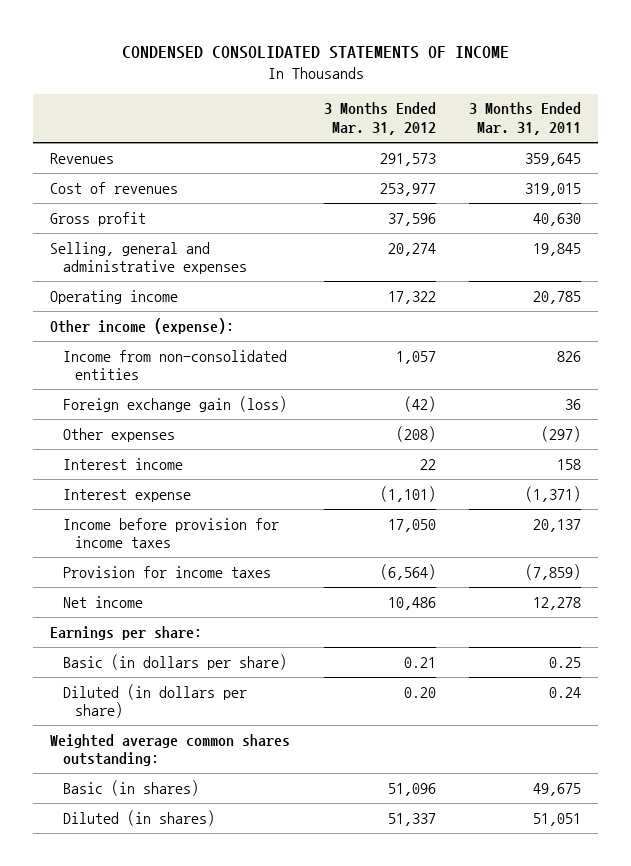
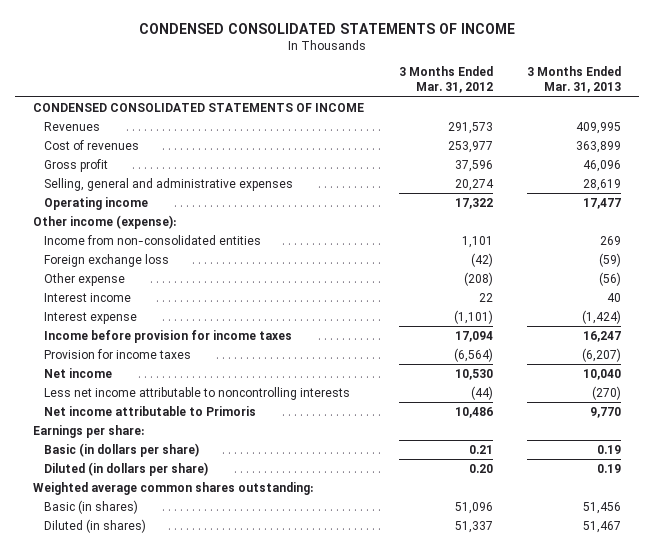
[469,102,582,136] 3 Months Ended Mar. 31, 2011 -> none
none -> [527,65,622,94] 3 Months Ended Mar. 31, 2013
none -> [32,102,364,112] CONDENSED CONSOLIDATED STATEMENTS OF INCOME
[395,350,436,364] 1,057 -> [461,235,493,248] 1,101
[62,395,287,412] Foreign exchange gain (loss) -> [43,253,169,267] Foreign exchange loss
[62,427,175,442] Other expenses -> [43,272,125,286] Other expense
[387,518,436,532] 17,050 -> [454,330,493,342] 17,094
[387,596,436,610] 10,486 -> [454,368,493,380] 10,530
none -> [43,386,350,400] Less net income attributable to noncontrolling interests
none -> [43,405,256,416] Net income attributable to Primoris

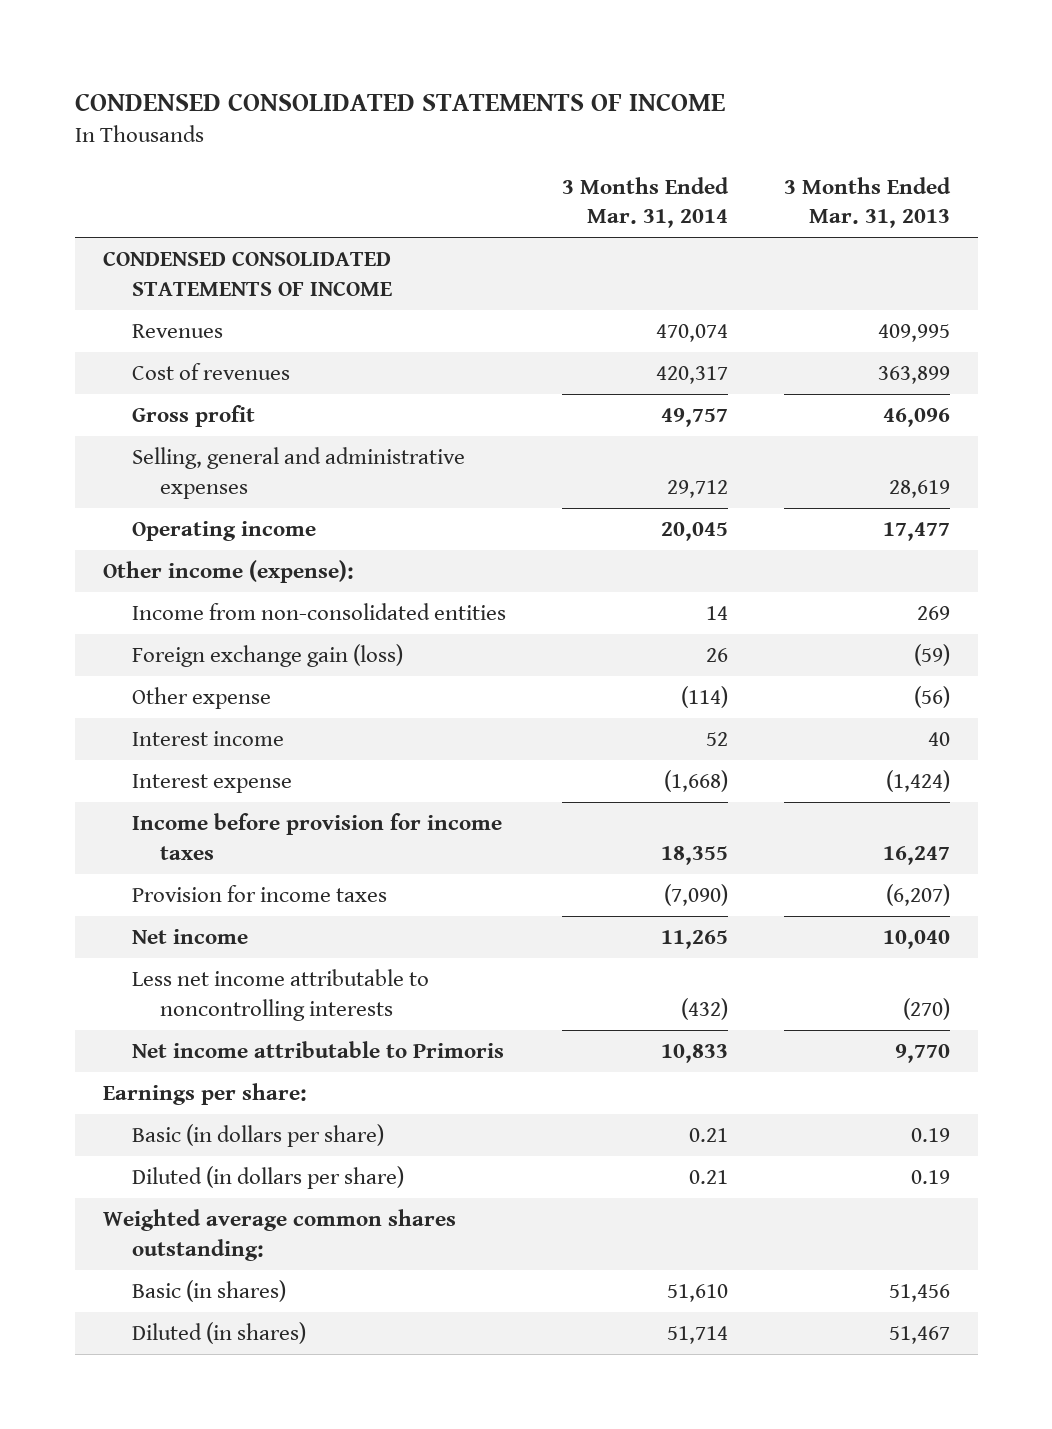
[398,65,493,94] 3 Months Ended Mar. 31, 2012 -> none
none -> [561,176,729,229] 3 Months Ended Mar. 31, 2014
[43,253,169,267] Foreign exchange loss -> [131,644,403,668] Foreign exchange gain (loss)

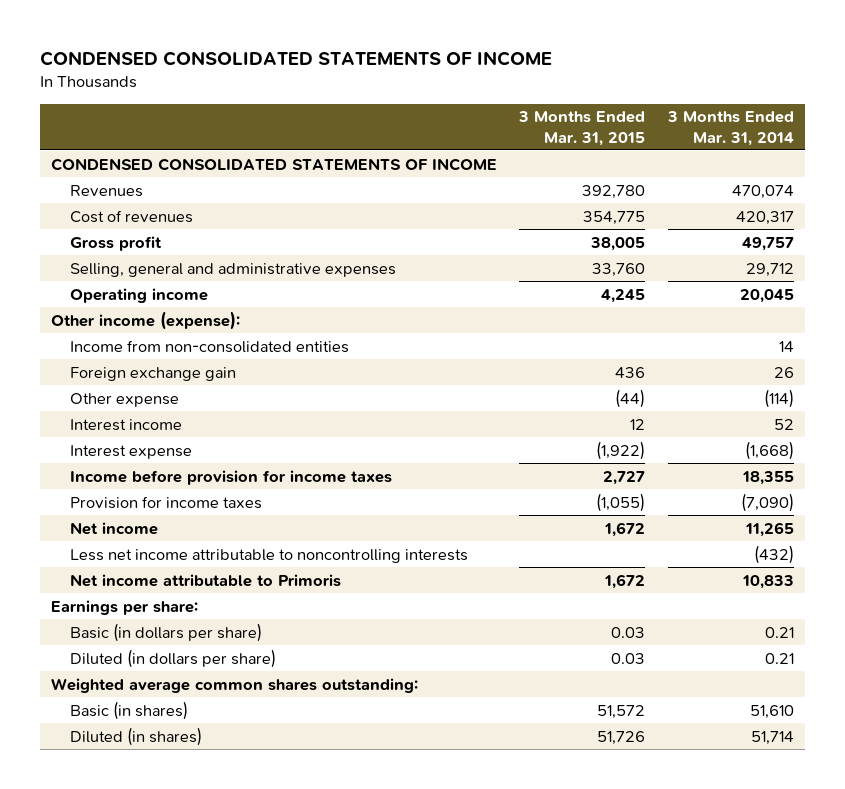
[783,176,951,229] 3 Months Ended Mar. 31, 2013 -> none
none -> [518,111,646,146] 3 Months Ended Mar. 31, 2015
[131,644,403,668] Foreign exchange gain (loss) -> [69,366,236,381] Foreign exchange gain

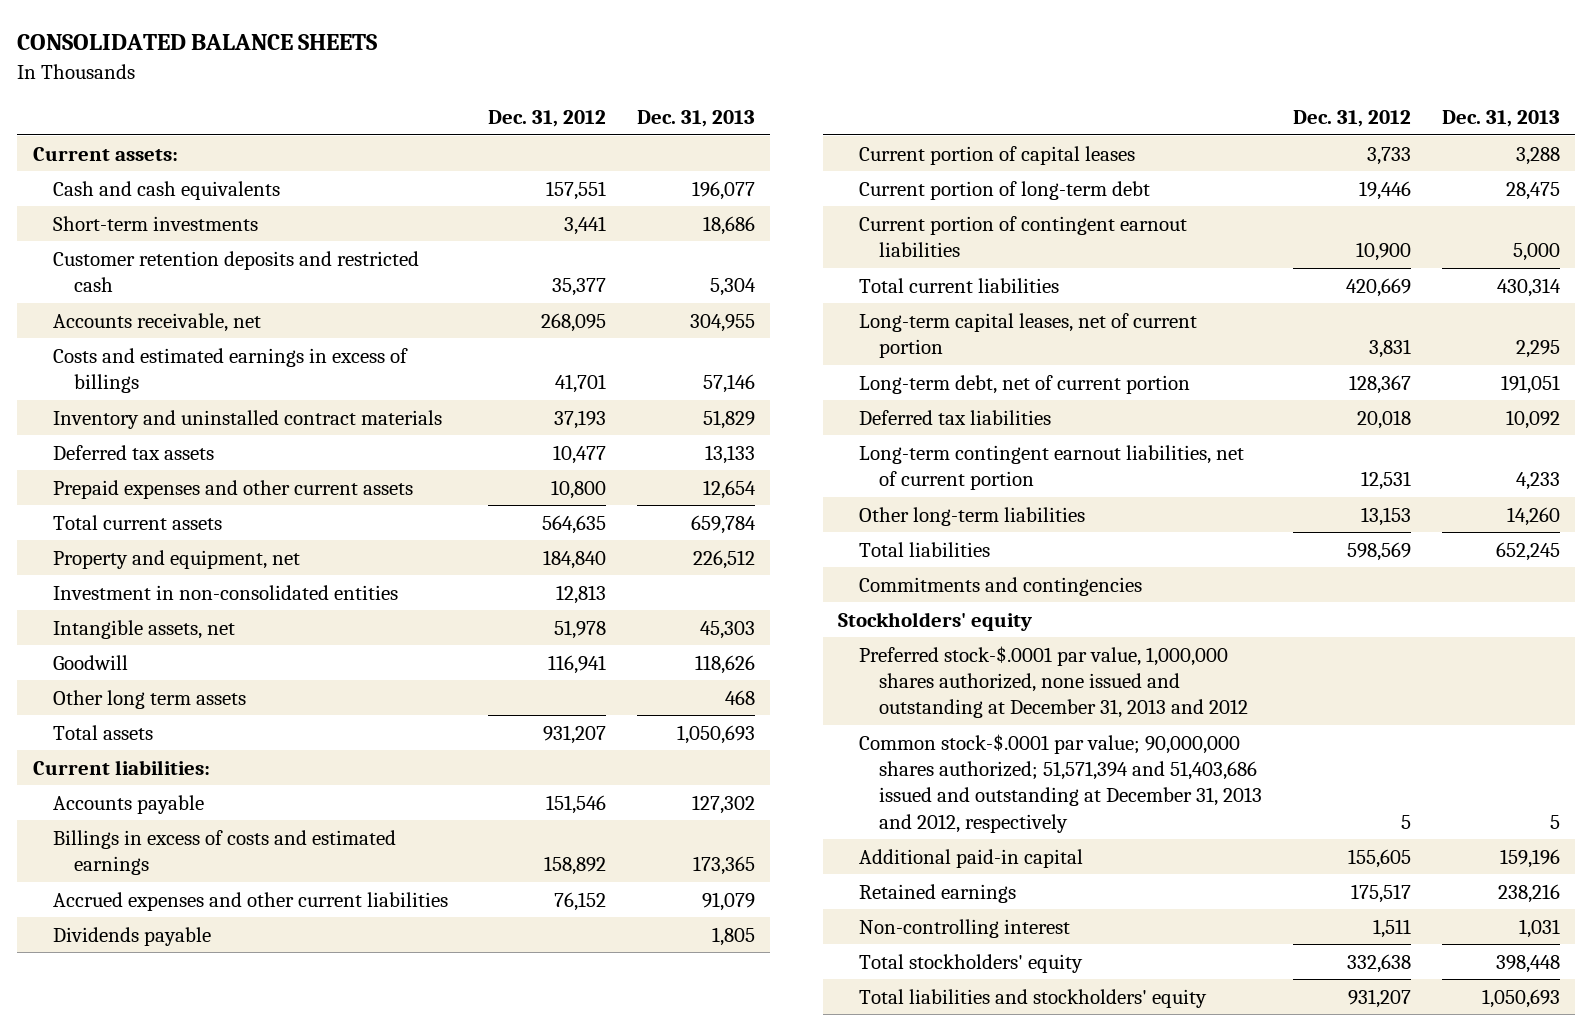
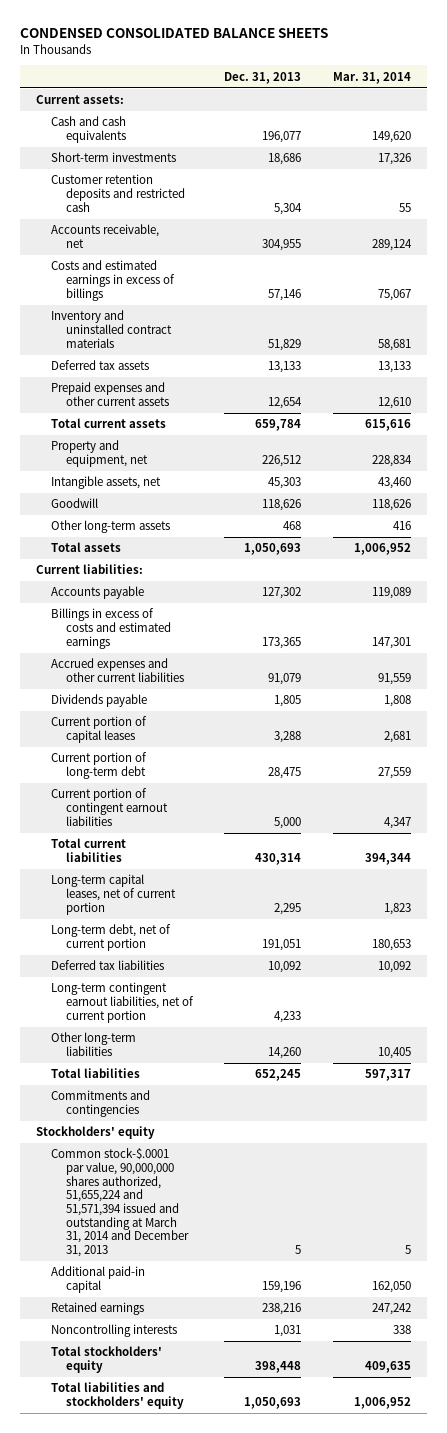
[17,34,378,51] CONSOLIDATED BALANCE SHEETS -> [20,28,329,39] CONDENSED CONSOLIDATED BALANCE SHEETS
[487,110,606,128] Dec. 31, 2012 -> none
none -> [333,71,412,84] Mar. 31, 2014
[53,584,399,600] Investment in non-consolidated entities -> none
[53,689,247,709] Other long term assets -> [50,520,170,534] Other long-term assets
[858,645,1249,719] Preferred stock-$.0001 par value, 1,000,000 shares authorized, none issued and outstanding at December 31, 2013 and 2012 -> none
[858,733,1263,833] Common stock-$.0001 par value; 90,000,000 shares authorized; 51,571,394 and 51,403,686 issued and outstanding at December 31, 2013 and 2012, respectively -> [50,1148,189,1258] Common stock-$.0001 par value, 90,000,000 shares authorized, 51,655,224 and 51,571,394 issued and outstanding at March 31, 2014 and December 31, 2013
[858,918,1070,938] Non-controlling interest -> [50,1324,177,1338] Noncontrolling interests

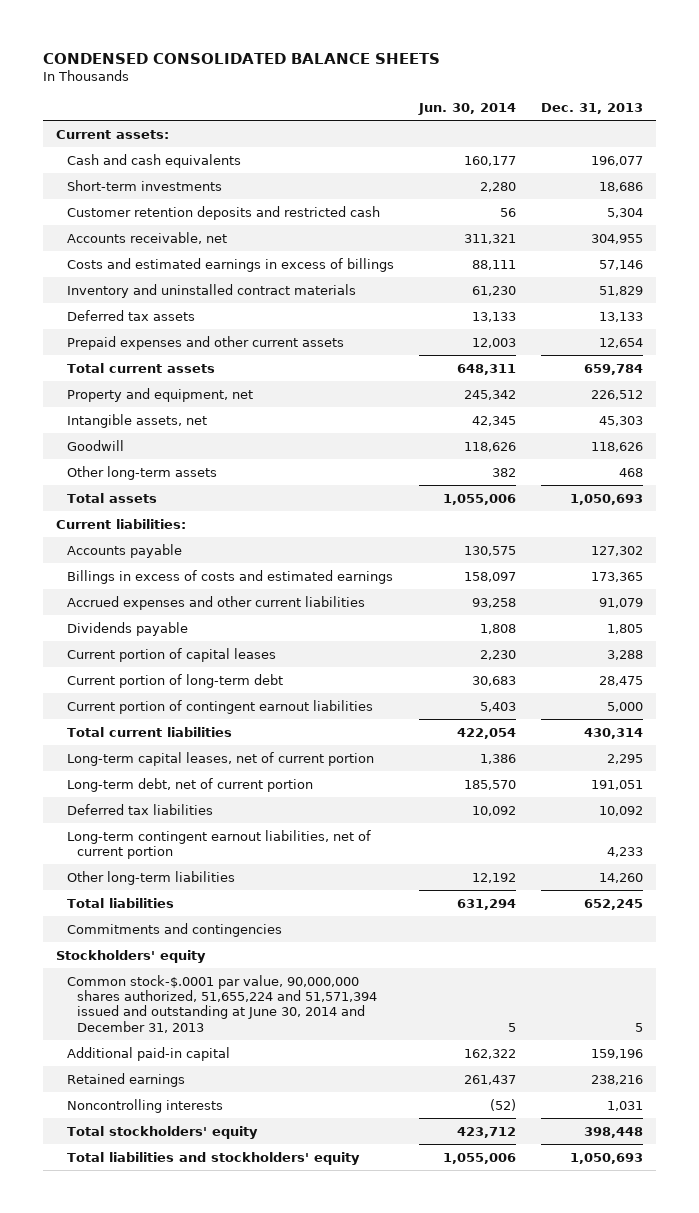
[333,71,412,84] Mar. 31, 2014 -> none
none -> [417,103,516,116] Jun. 30, 2014
[50,1148,189,1258] Common stock-$.0001 par value, 90,000,000 shares authorized, 51,655,224 and 51,571,394 issued and outstanding at March 31, 2014 and December 31, 2013 -> [66,974,378,1033] Common stock-$.0001 par value, 90,000,000 shares authorized, 51,655,224 and 51,571,394 issued and outstanding at June 30, 2014 and December 31, 2013

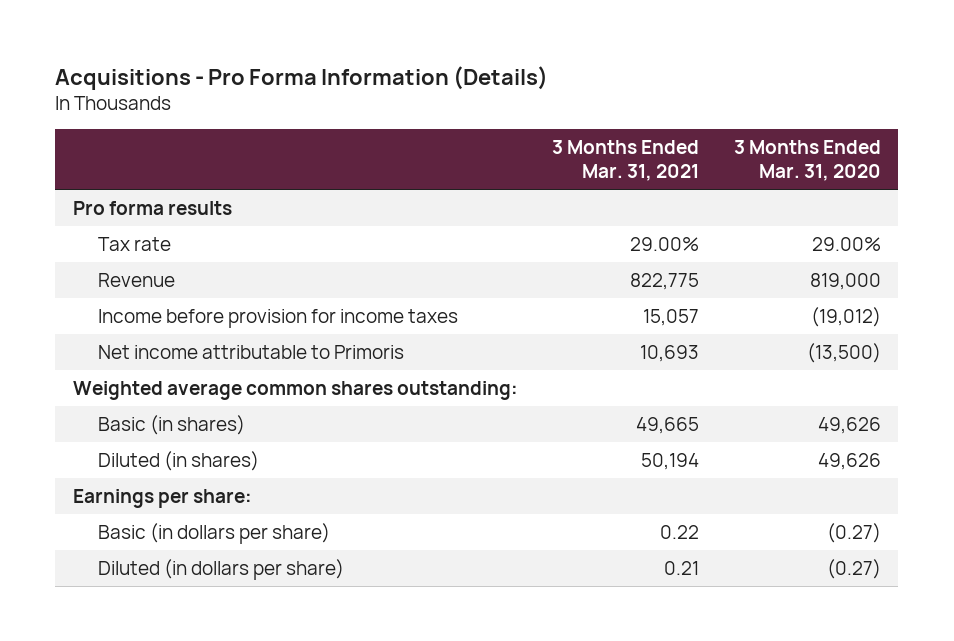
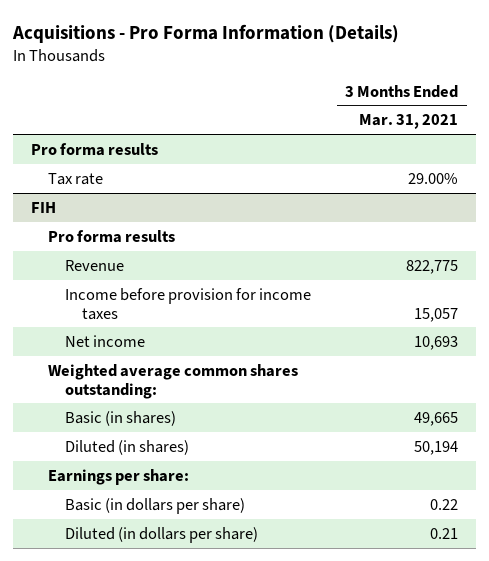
[734,140,882,182] 3 Months Ended Mar. 31, 2020 -> none
none -> [30,201,56,213] FIH
none -> [47,229,175,243] Pro forma results
[97,344,404,359] Net income attributable to Primoris -> [64,334,145,347] Net income

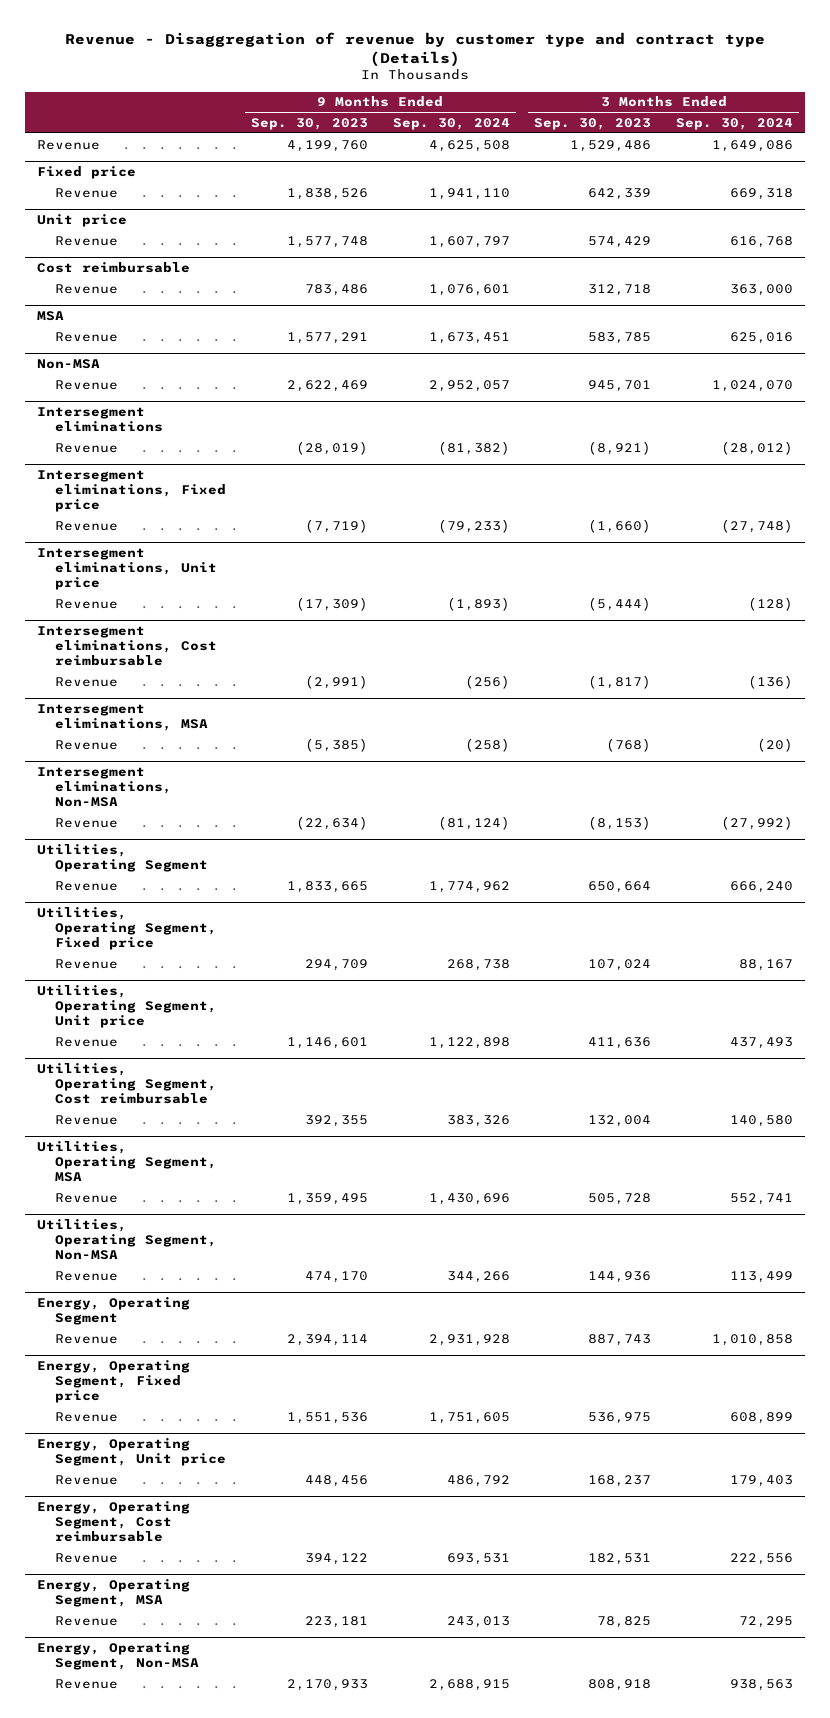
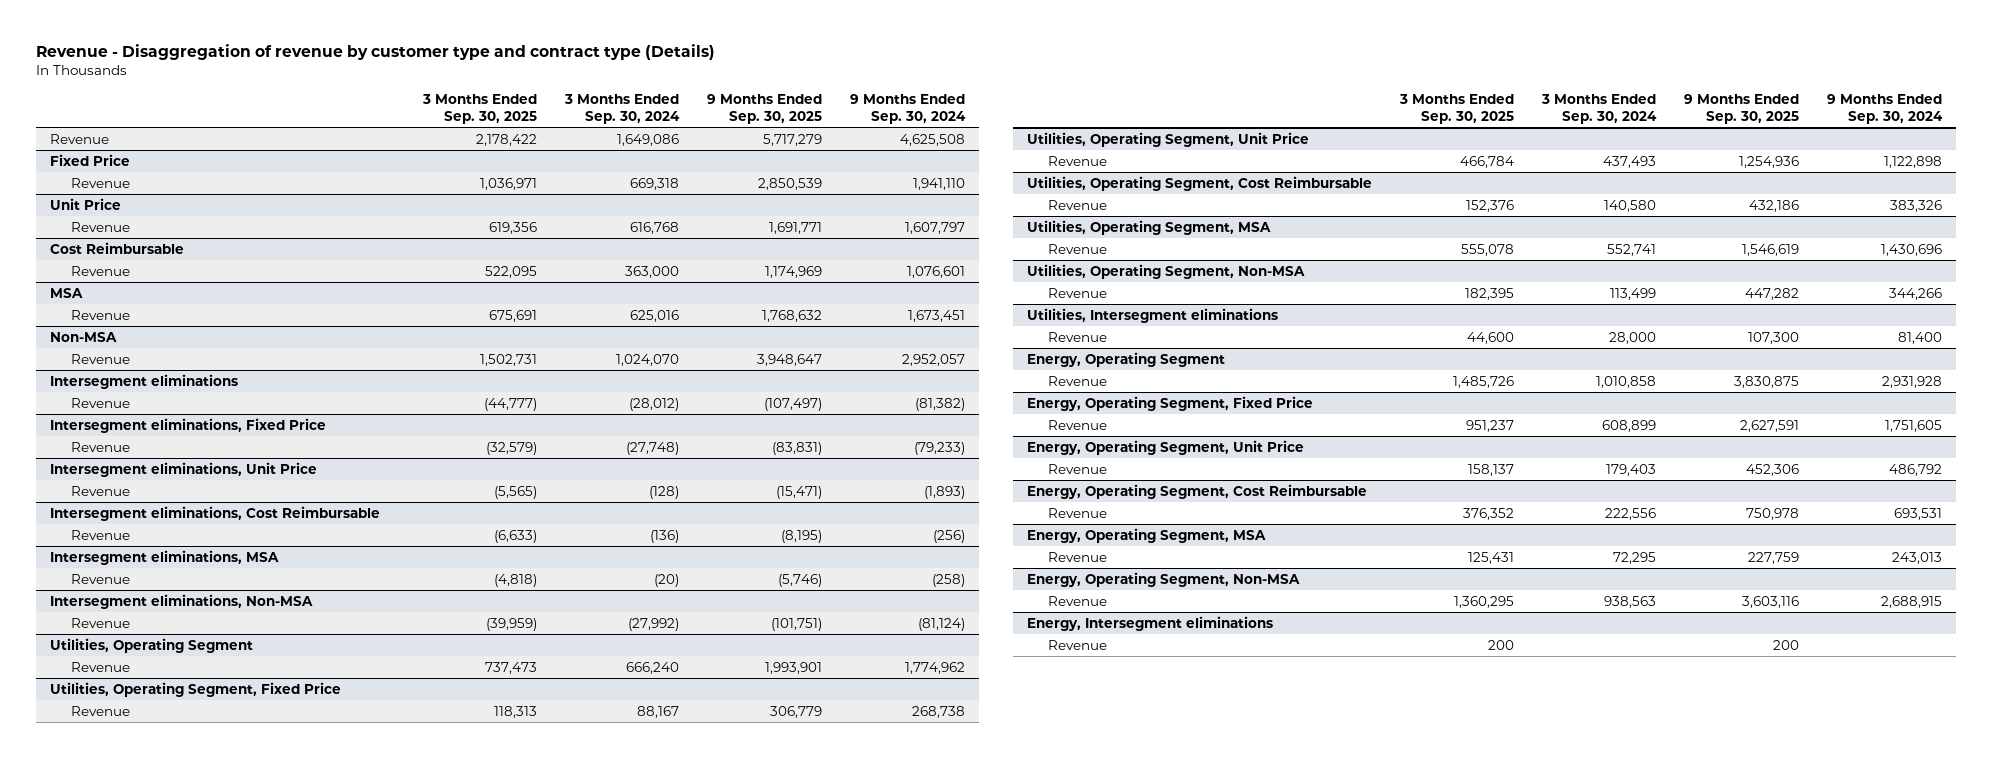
[251,117,369,130] Sep. 30, 2023 -> none
[534,117,652,130] Sep. 30, 2023 -> none
none -> [422,94,538,124] 3 Months Ended Sep. 30, 2025
none -> [707,94,823,124] 9 Months Ended Sep. 30, 2025
[37,166,137,180] Fixed price -> [50,153,131,166] Fixed Price
[37,214,128,228] Unit price -> [50,197,122,210] Unit Price
[37,262,191,274] Cost reimbursable -> [50,241,185,254] Cost Reimbursable
[37,470,227,513] Intersegment eliminations, Fixed price -> [50,417,327,433] Intersegment eliminations, Fixed Price
[37,548,218,591] Intersegment eliminations, Unit price -> [50,461,318,477] Intersegment eliminations, Unit Price
[37,626,218,667] Intersegment eliminations, Cost reimbursable -> [50,505,381,521] Intersegment eliminations, Cost Reimbursable
[37,907,218,951] Utilities, Operating Segment, Fixed price -> [50,681,342,697] Utilities, Operating Segment, Fixed Price
[37,985,218,1029] Utilities, Operating Segment, Unit price -> [1026,131,1309,147] Utilities, Operating Segment, Unit Price
[37,1063,218,1105] Utilities, Operating Segment, Cost reimbursable -> [1026,175,1372,191] Utilities, Operating Segment, Cost Reimbursable
none -> [1026,307,1278,323] Utilities, Intersegment eliminations
none -> [1047,331,1107,342] Revenue
[37,1360,191,1404] Energy, Operating Segment, Fixed price -> [1026,395,1313,411] Energy, Operating Segment, Fixed Price
[37,1438,227,1467] Energy, Operating Segment, Unit price -> [1026,439,1304,455] Energy, Operating Segment, Unit Price
[37,1501,191,1543] Energy, Operating Segment, Cost reimbursable -> [1026,483,1367,499] Energy, Operating Segment, Cost Reimbursable
none -> [1026,615,1273,631] Energy, Intersegment eliminations
none -> [1047,639,1107,650] Revenue

